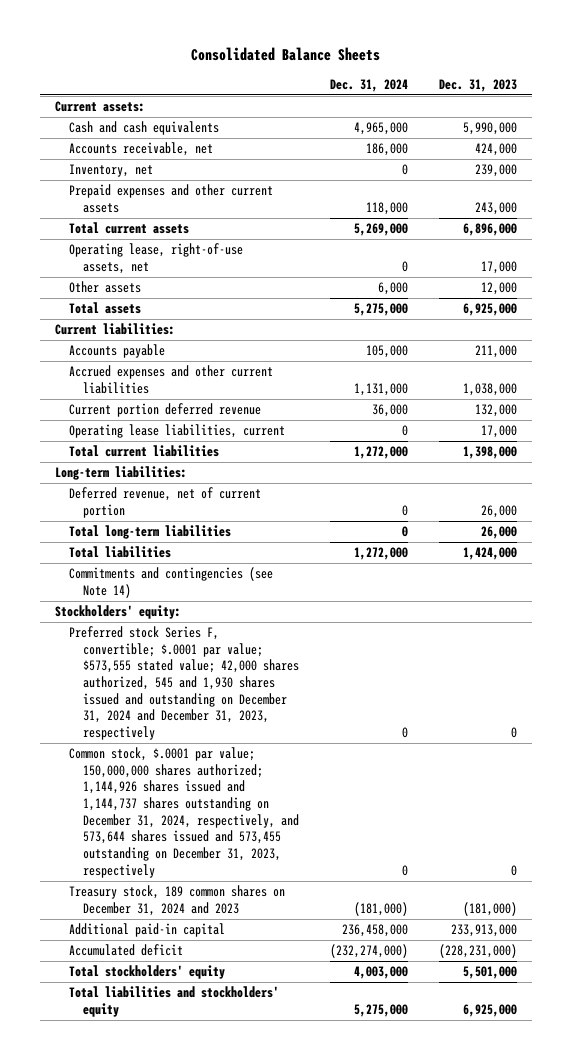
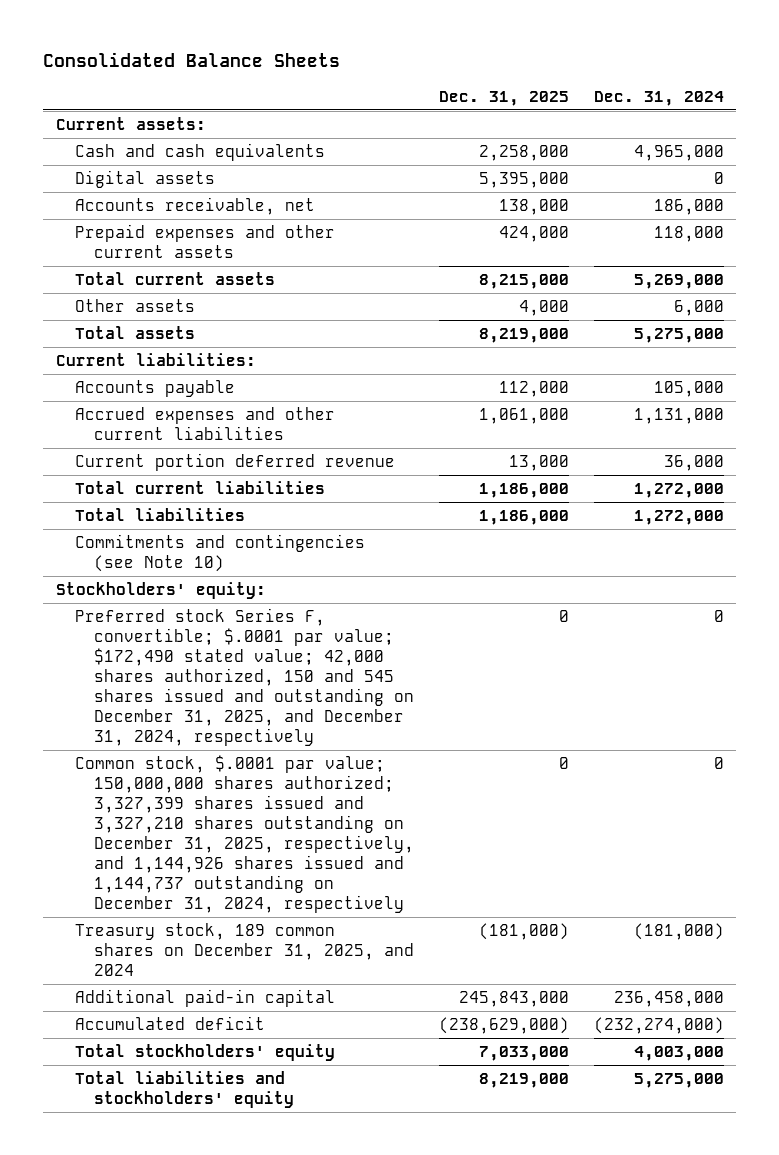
[438,78,517,92] Dec. 31, 2023 -> none
none -> [439,90,570,106] Dec. 31, 2025
none -> [74,169,215,188] Digital assets
[69,164,154,178] Inventory, net -> none
[69,243,244,274] Operating lease, right-of-use assets, net -> none
[69,424,286,439] Operating lease liabilities, current -> none
[55,466,188,481] Long-term liabilities: -> none
[69,487,262,518] Deferred revenue, net of current portion -> none
[69,525,232,540] Total long-term liabilities -> none
[69,567,274,598] Commitments and contingencies (see Note 14) -> [74,533,365,572] Commitments and contingencies (see Note 10)
[69,626,300,741] Preferred stock Series F, convertible; $.0001 par value; $573,555 stated value; 42,000 shares authorized, 545 and 1,930 shares issued and outstanding on December 31, 2024 and December 31, 2023, respectively -> [74,607,415,746] Preferred stock Series F, convertible; $.0001 par value; $172,490 stated value; 42,000 shares authorized, 150 and 545 shares issued and outstanding on December 31, 2025, and December 31, 2024, respectively
[69,747,300,878] Common stock, $.0001 par value; 150,000,000 shares authorized; 1,144,926 shares issued and 1,144,737 shares outstanding on December 31, 2024, respectively, and 573,644 shares issued and 573,455 outstanding on December 31, 2023, respectively -> [74,754,415,913] Common stock, $.0001 par value; 150,000,000 shares authorized; 3,327,399 shares issued and 3,327,210 shares outstanding on December 31, 2025, respectively, and 1,144,926 shares issued and 1,144,737 outstanding on December 31, 2024, respectively
[69,885,286,916] Treasury stock, 189 common shares on December 31, 2024 and 2023 -> [74,922,415,976] Treasury stock, 189 common shares on December 31, 2025, and 2024

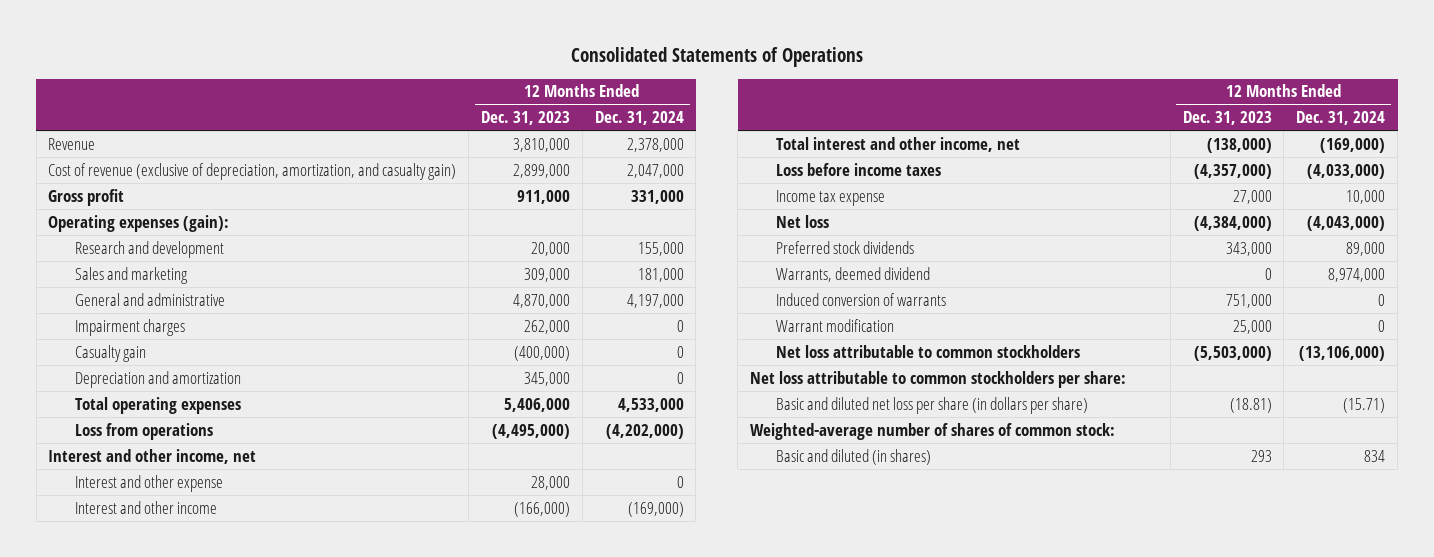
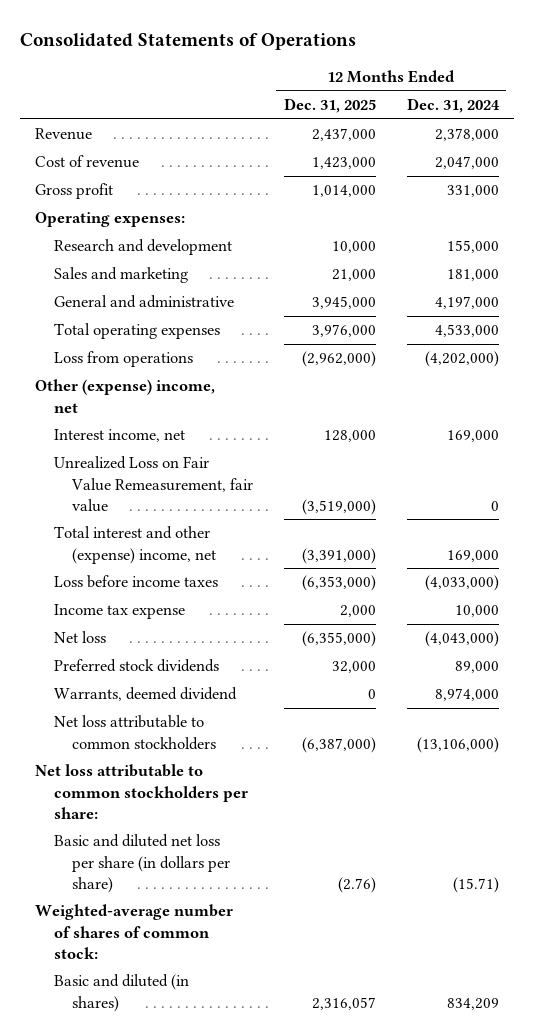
[481,111,571,126] Dec. 31, 2023 -> none
none -> [284,97,377,113] Dec. 31, 2025
[48,162,457,180] Cost of revenue (exclusive of depreciation, amortization, and casualty gain) -> [35,155,140,169] Cost of revenue
[48,214,230,232] Operating expenses (gain): -> [35,212,186,228] Operating expenses:
[74,318,185,336] Impairment charges -> none
[74,344,146,362] Casualty gain -> none
[74,370,241,388] Depreciation and amortization -> none
[74,474,223,492] Interest and other expense -> none
[74,500,217,514] Interest and other income -> none
[48,448,257,464] Interest and other income, net -> [35,379,216,413] Other (expense) income, net
none -> [53,429,185,443] Interest income, net
none -> [53,456,254,512] Unrealized Loss on Fair Value Remeasurement, fair value
[776,136,1021,152] Total interest and other income, net -> [53,526,217,564] Total interest and other (expense) income, net
[1320,137,1386,153] (169,000) -> [446,549,499,562] 169,000
[776,292,947,306] Induced conversion of warrants -> none
[776,318,895,332] Warrant modification -> none
[1364,449,1386,462] 834 -> [446,997,499,1010] 834,209

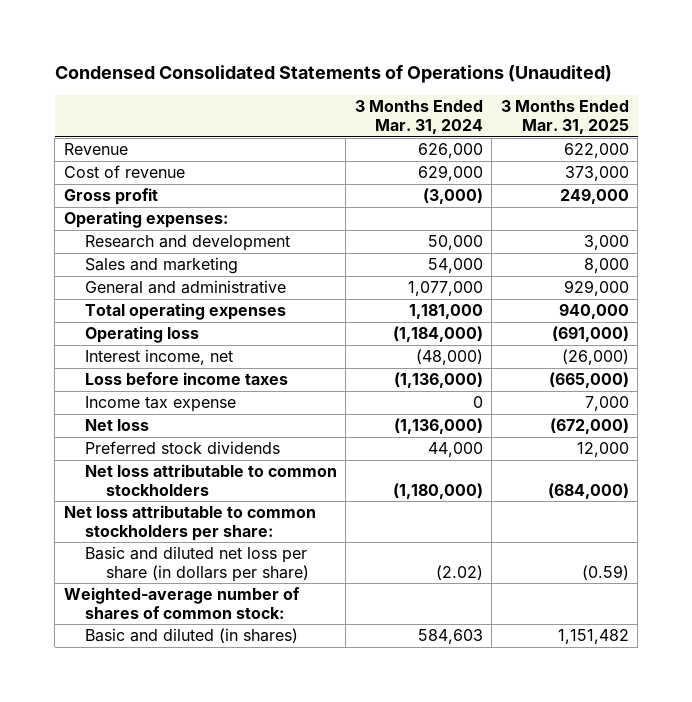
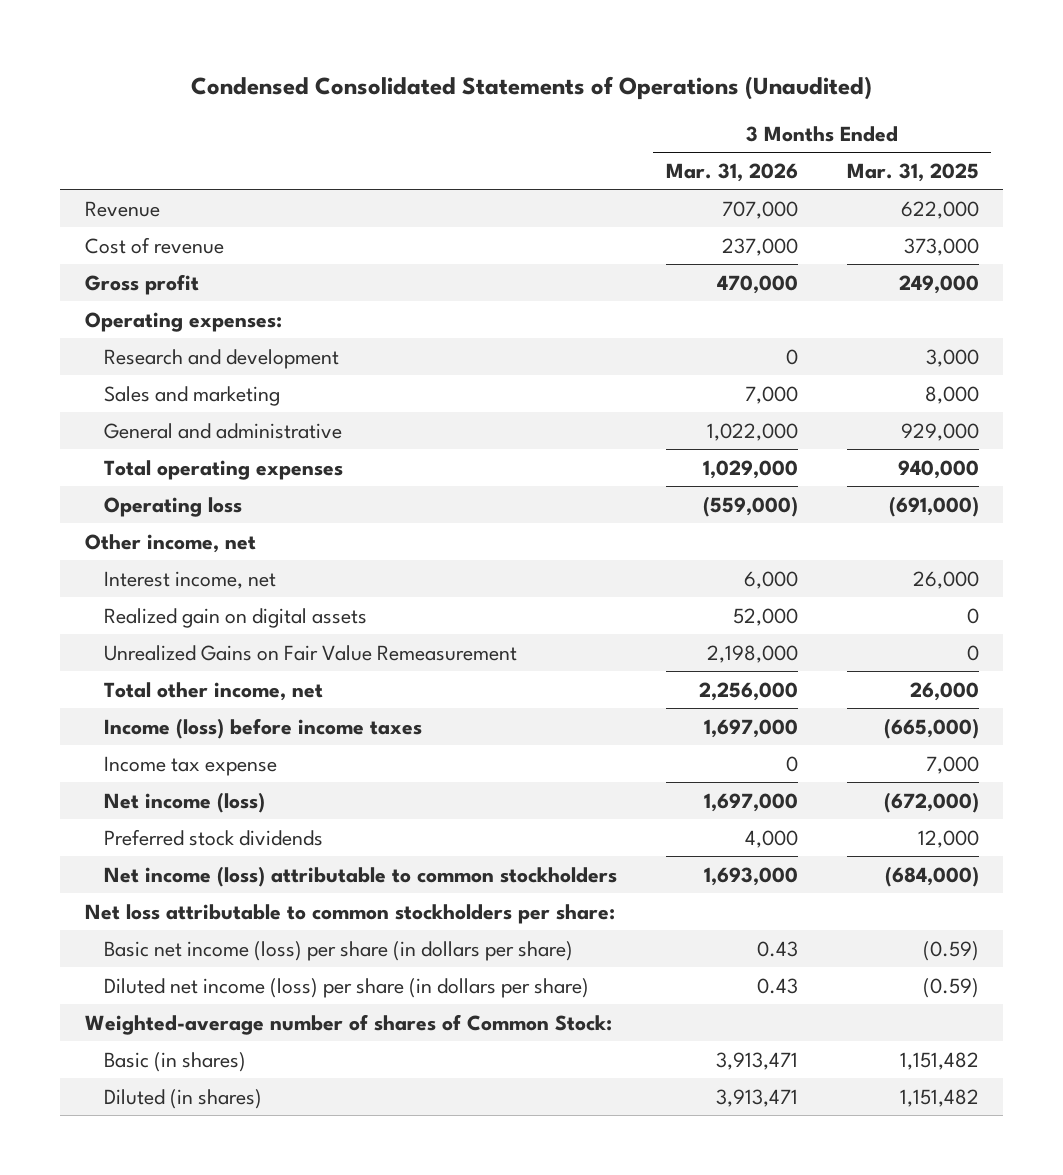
[354,100,483,134] 3 Months Ended Mar. 31, 2024 -> none
none -> [665,162,798,182] Mar. 31, 2026
none -> [84,533,256,553] Other income, net
[561,349,629,366] (26,000) -> [912,570,979,589] 26,000
none -> [103,607,367,628] Realized gain on digital assets
none -> [103,644,517,661] Unrealized Gains on Fair Value Remeasurement
none -> [103,681,323,701] Total other income, net
[84,372,288,386] Loss before income taxes -> [103,717,422,739] Income (loss) before income taxes
[84,419,149,432] Net loss -> [103,791,265,813] Net income (loss)
[84,464,337,496] Net loss attributable to common stockholders -> [103,865,617,887] Net income (loss) attributable to common stockholders
[84,546,310,582] Basic and diluted net loss per share (in dollars per share) -> [103,940,573,961] Basic net income (loss) per share (in dollars per share)
none -> [103,977,589,998] Diluted net income (loss) per share (in dollars per share)
[63,587,300,619] Weighted-average number of shares of common stock: -> [84,1013,612,1035] Weighted-average number of shares of Common Stock:
[84,628,298,644] Basic and diluted (in shares) -> [103,1051,246,1072] Basic (in shares)
none -> [103,1088,262,1109] Diluted (in shares)

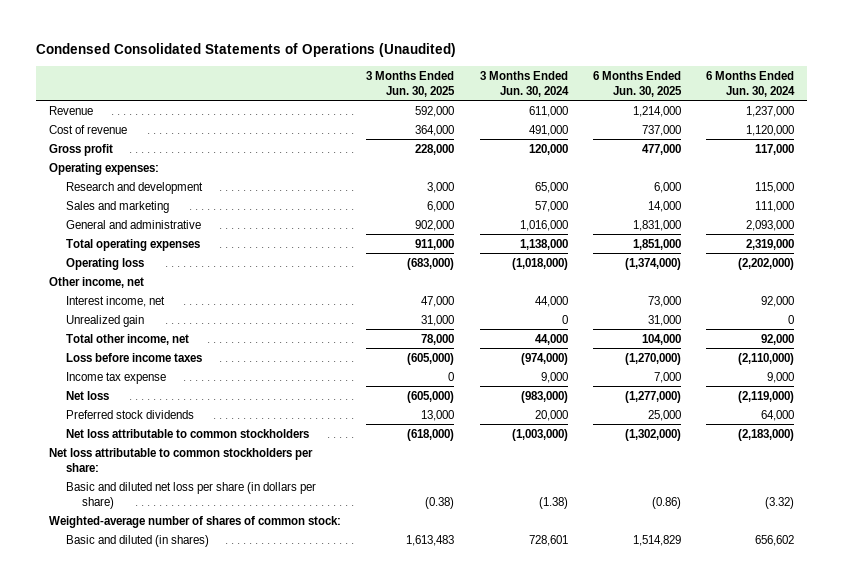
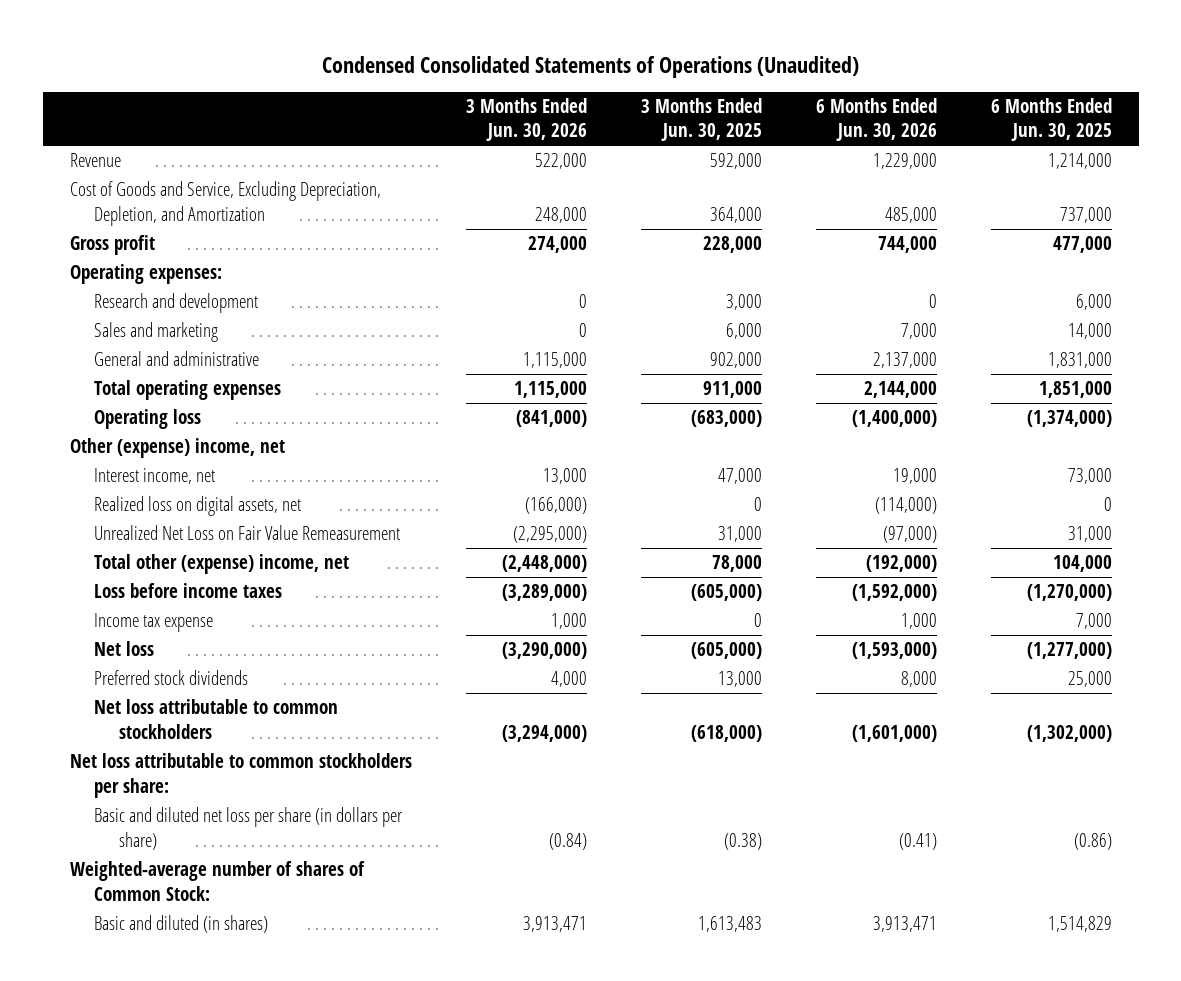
[479,70,569,97] 3 Months Ended Jun. 30, 2024 -> none
[706,70,796,97] 6 Months Ended Jun. 30, 2024 -> none
none -> [465,98,587,142] 3 Months Ended Jun. 30, 2026
none -> [815,98,937,142] 6 Months Ended Jun. 30, 2026
[48,124,127,134] Cost of revenue -> [69,181,381,226] Cost of Goods and Service, Excluding Depreciation, Depletion, and Amortization
[48,276,144,288] Other income, net -> [69,438,285,459] Other (expense) income, net
none -> [94,496,302,517] Realized loss on digital assets, net
[65,314,144,327] Unrealized gain -> [94,525,401,541] Unrealized Net Loss on Fair Value Remeasurement
[65,333,189,345] Total other income, net -> [94,554,350,575] Total other (expense) income, net
[48,515,341,528] Weighted-average number of shares of common stock: -> [69,861,365,901] Weighted-average number of shares of Common Stock:

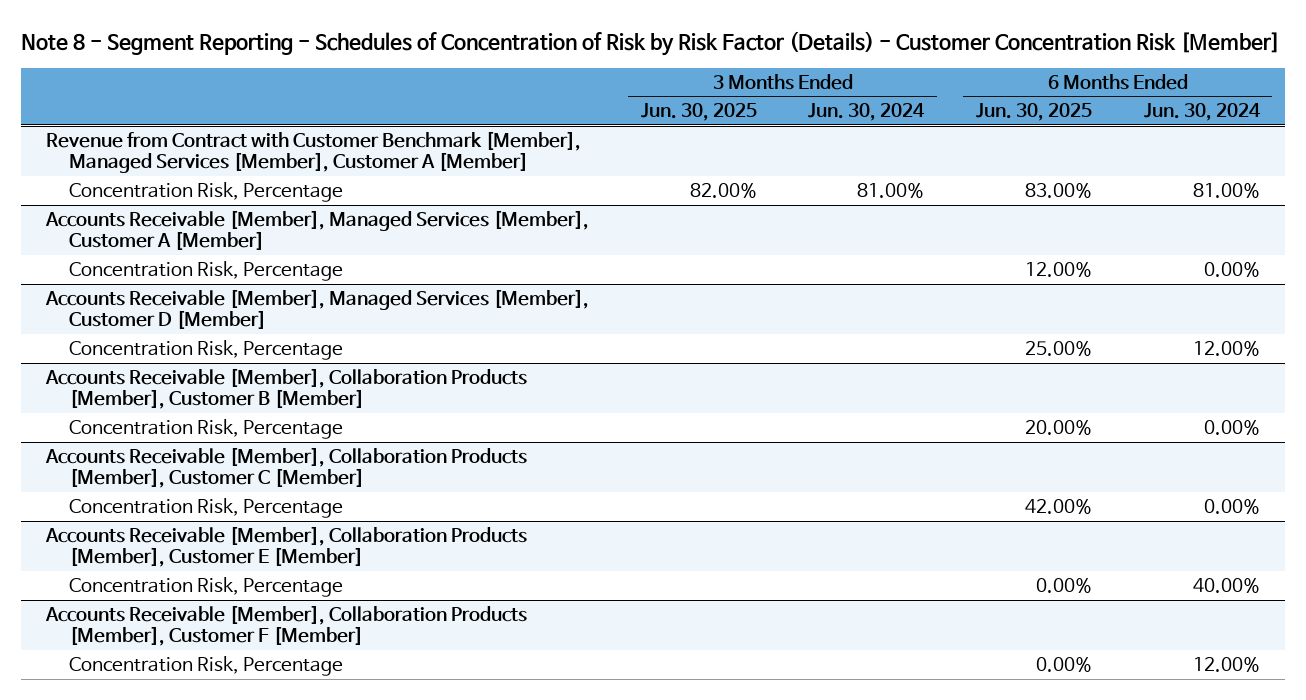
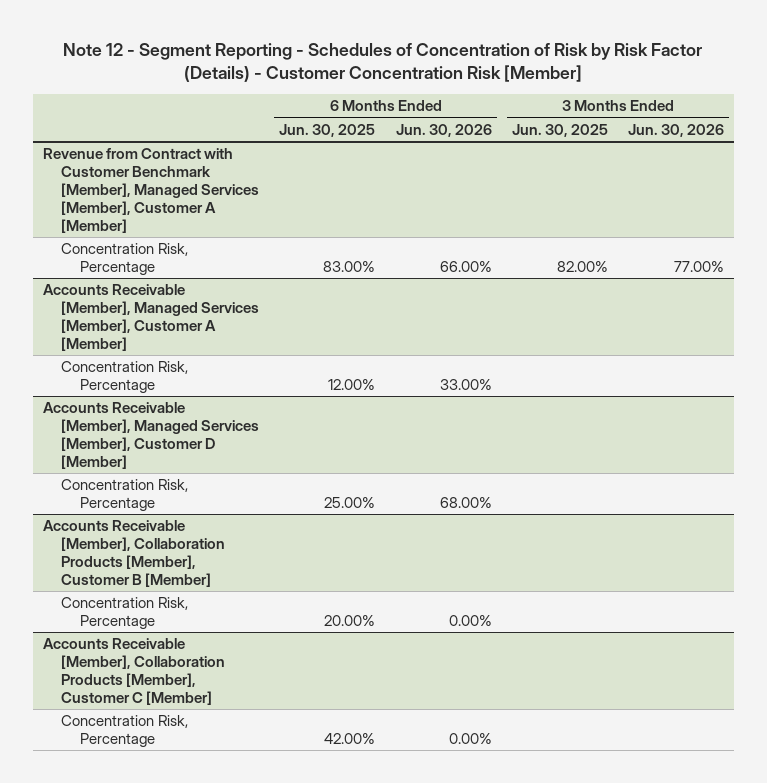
[20,31,1280,57] Note 8 - Segment Reporting - Schedules of Concentration of Risk by Risk Factor (Details) - Customer Concentration Risk [Member] -> [63,42,703,83] Note 12 - Segment Reporting - Schedules of Concentration of Risk by Risk Factor (Details) - Customer Concentration Risk [Member]
[808,103,926,122] Jun. 30, 2024 -> none
[1143,103,1261,122] Jun. 30, 2024 -> none
none -> [395,123,492,137] Jun. 30, 2026
none -> [627,123,724,137] Jun. 30, 2026
[45,525,528,568] Accounts Receivable [Member], Collaboration Products [Member], Customer E [Member] -> none
[69,576,344,597] Concentration Risk, Percentage -> none
[45,604,528,647] Accounts Receivable [Member], Collaboration Products [Member], Customer F [Member] -> none
[69,655,344,676] Concentration Risk, Percentage -> none

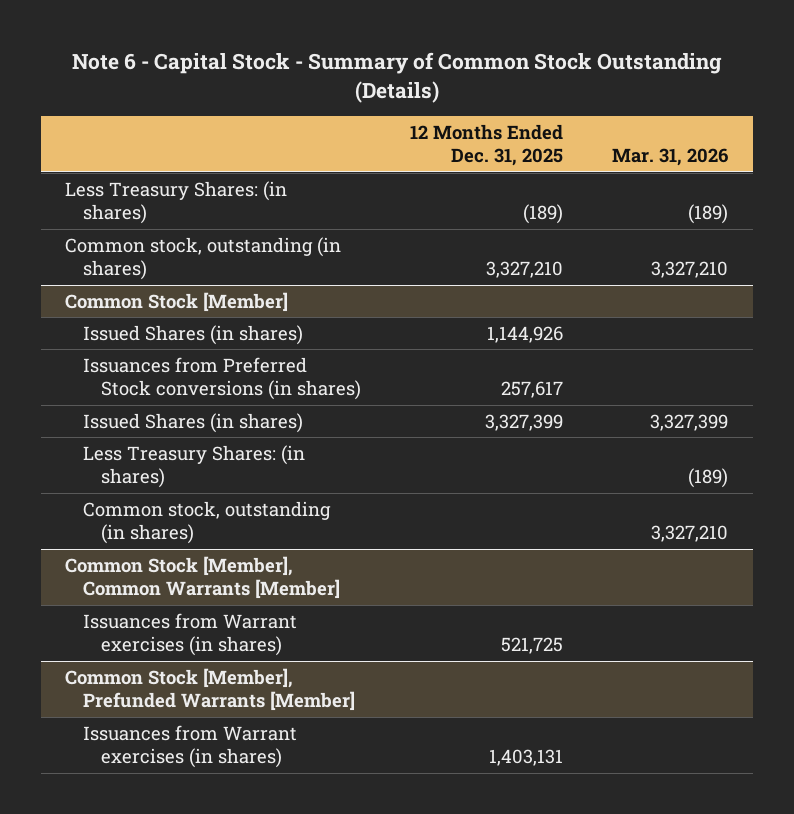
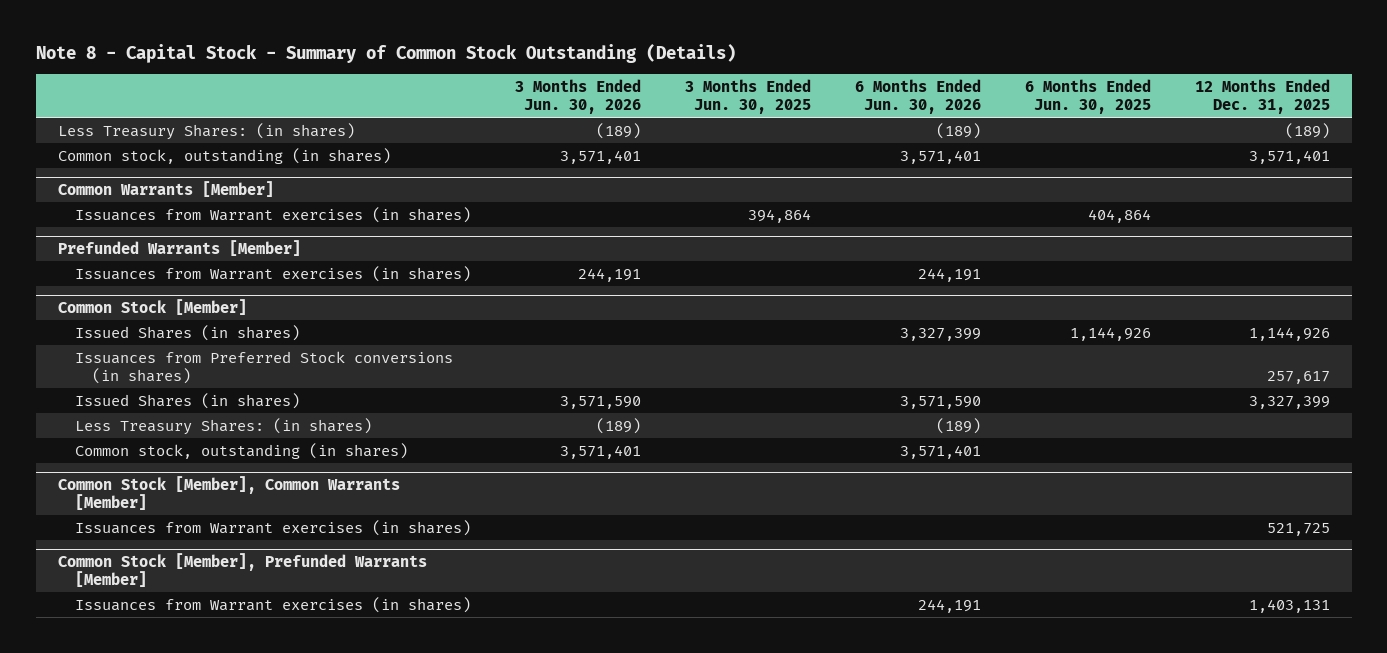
[71,52,722,103] Note 6 - Capital Stock - Summary of Common Stock Outstanding (Details) -> [35,43,736,63] Note 8 - Capital Stock - Summary of Common Stock Outstanding (Details)
[612,148,729,167] Mar. 31, 2026 -> none
none -> [514,78,641,114] 3 Months Ended Jun. 30, 2026
none -> [684,78,811,114] 3 Months Ended Jun. 30, 2025
none -> [854,78,981,114] 6 Months Ended Jun. 30, 2026
none -> [1024,78,1151,114] 6 Months Ended Jun. 30, 2025
[486,261,564,279] 3,327,210 -> [1248,149,1330,164] 3,571,401
none -> [57,180,274,197] Common Warrants [Member]
none -> [74,206,471,223] Issuances from Warrant exercises (in shares)
none -> [57,239,301,256] Prefunded Warrants [Member]
none -> [74,265,471,282] Issuances from Warrant exercises (in shares)

